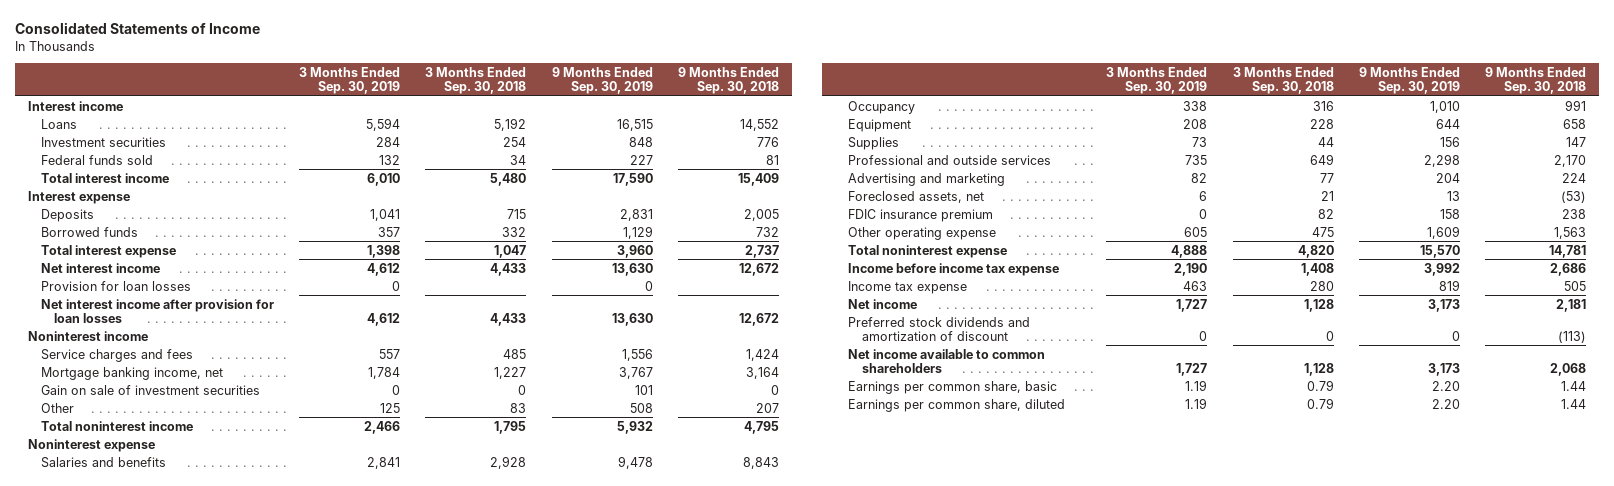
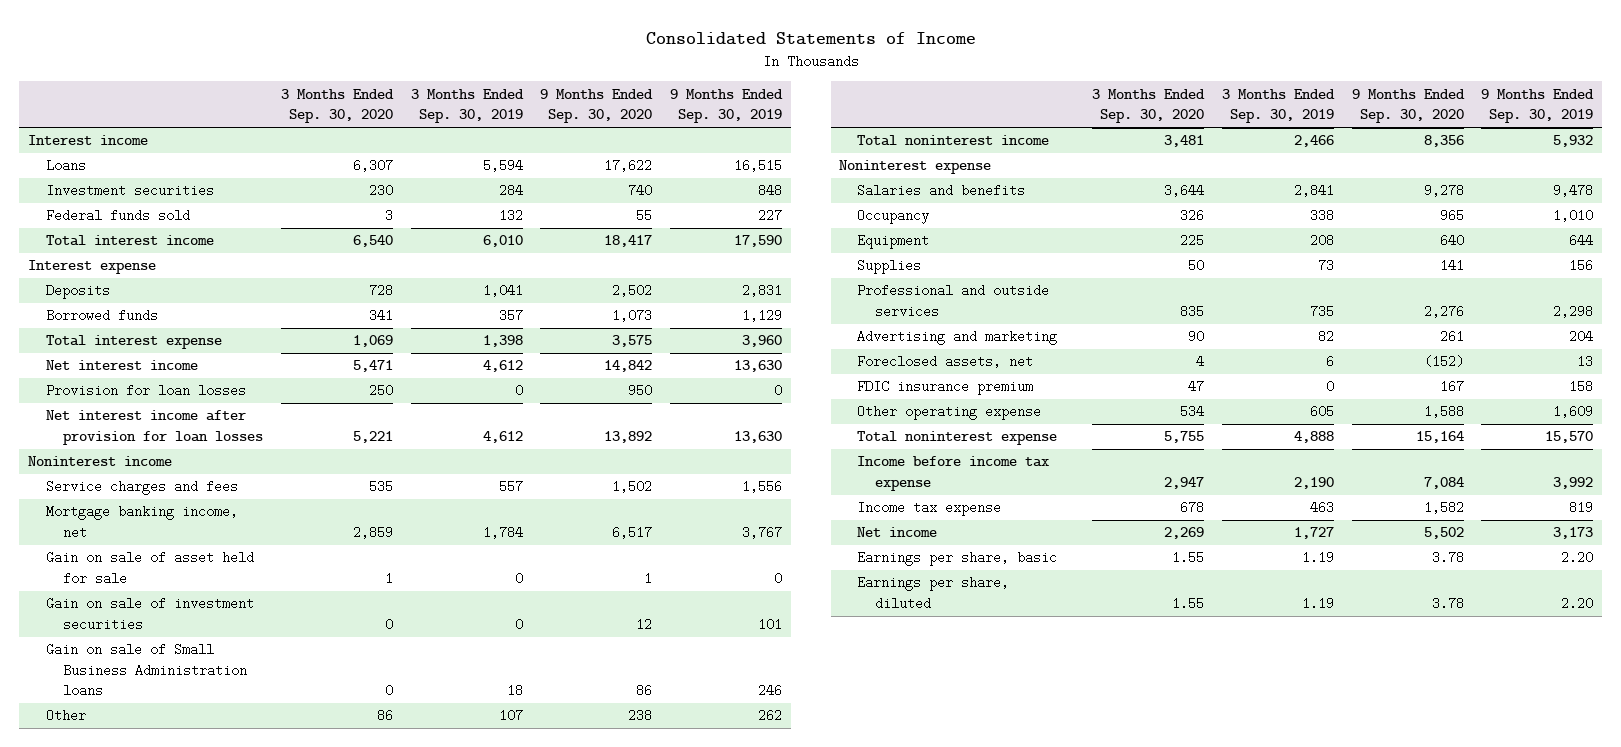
[425,66,527,95] 3 Months Ended Sep. 30, 2018 -> none
[677,66,779,95] 9 Months Ended Sep. 30, 2018 -> none
none -> [281,88,395,124] 3 Months Ended Sep. 30, 2020
none -> [540,88,654,124] 9 Months Ended Sep. 30, 2020
none -> [45,551,254,585] Gain on sale of asset held for sale
none -> [45,643,248,698] Gain on sale of Small Business Administration loans
[380,402,401,413] 125 -> [498,709,523,723] 107
[629,402,653,413] 508 -> [757,709,782,723] 262
[848,316,1031,341] Preferred stock dividends and amortization of discount -> none
[848,348,1046,373] Net income available to common shareholders -> none
[848,380,1058,394] Earnings per common share, basic -> [857,551,1058,567] Earnings per share, basic
[848,398,1066,412] Earnings per common share, diluted -> [857,576,1010,610] Earnings per share, diluted

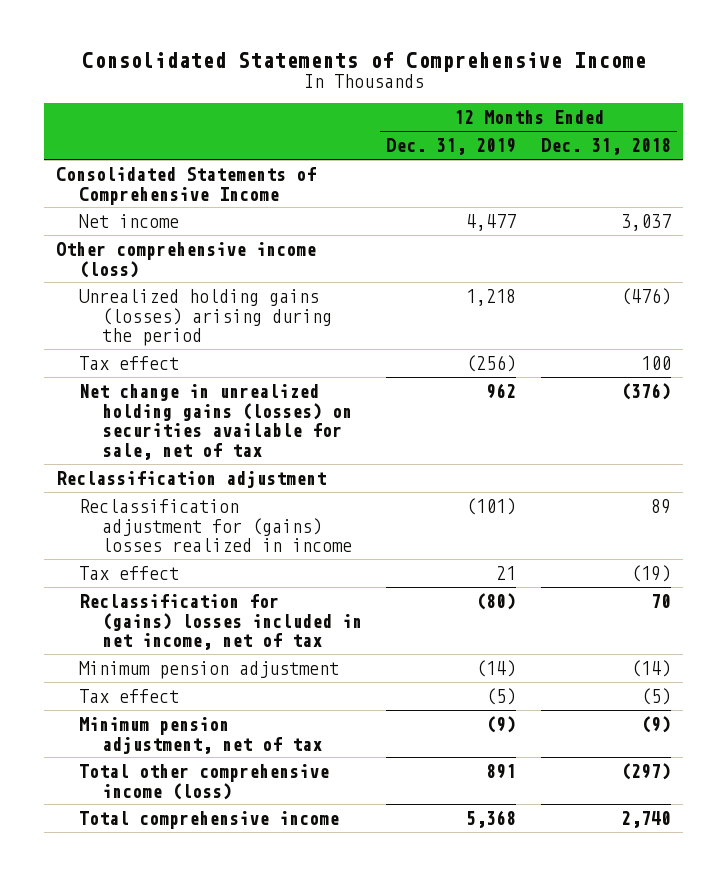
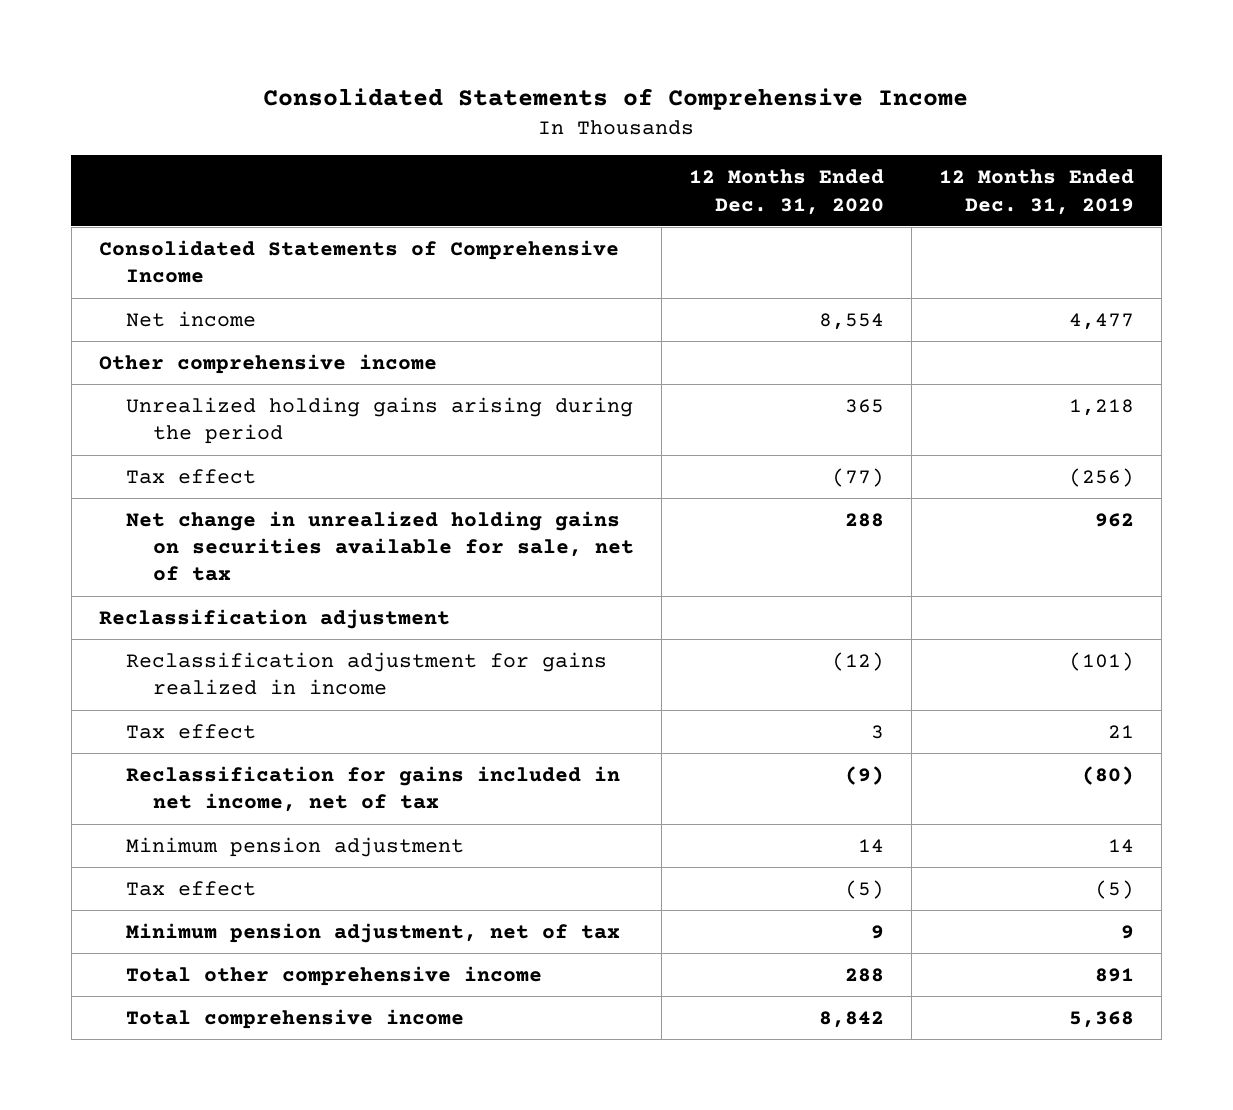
[541,138,672,156] Dec. 31, 2018 -> none
none -> [689,169,885,215] 12 Months Ended Dec. 31, 2020
[56,241,317,278] Other comprehensive income (loss) -> [98,353,437,374] Other comprehensive income
[79,288,332,347] Unrealized holding gains (losses) arising during the period -> [126,396,634,445] Unrealized holding gains arising during the period
[79,383,352,460] Net change in unrealized holding gains (losses) on securities available for sale, net of tax -> [126,510,635,582] Net change in unrealized holding gains on securities available for sale, net of tax
[79,498,352,553] Reclassification adjustment for (gains) losses realized in income -> [126,651,608,696] Reclassification adjustment for gains realized in income
[79,593,362,651] Reclassification for (gains) losses included in net income, net of tax -> [126,765,621,813] Reclassification for gains included in net income, net of tax
[476,659,517,677] (14) -> [1108,838,1135,852] 14
[486,715,517,733] (9) -> [1121,924,1135,939] 9
[79,763,330,800] Total other comprehensive income (loss) -> [126,965,543,986] Total other comprehensive income

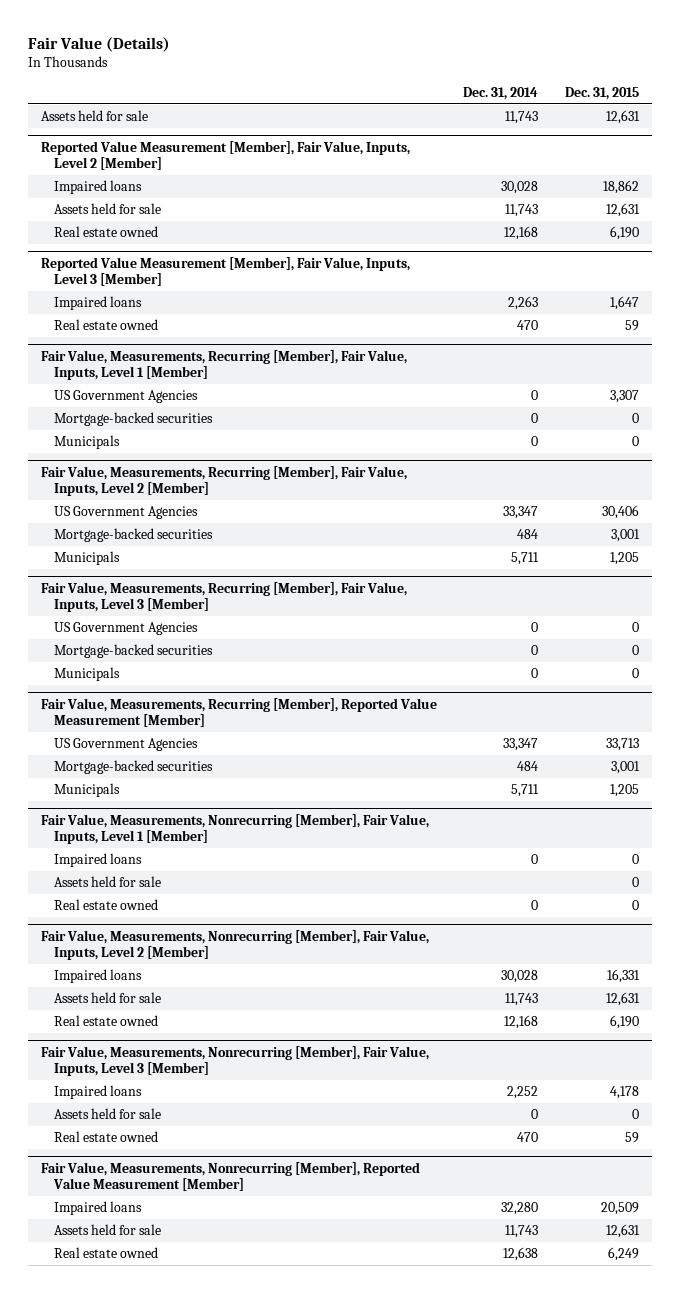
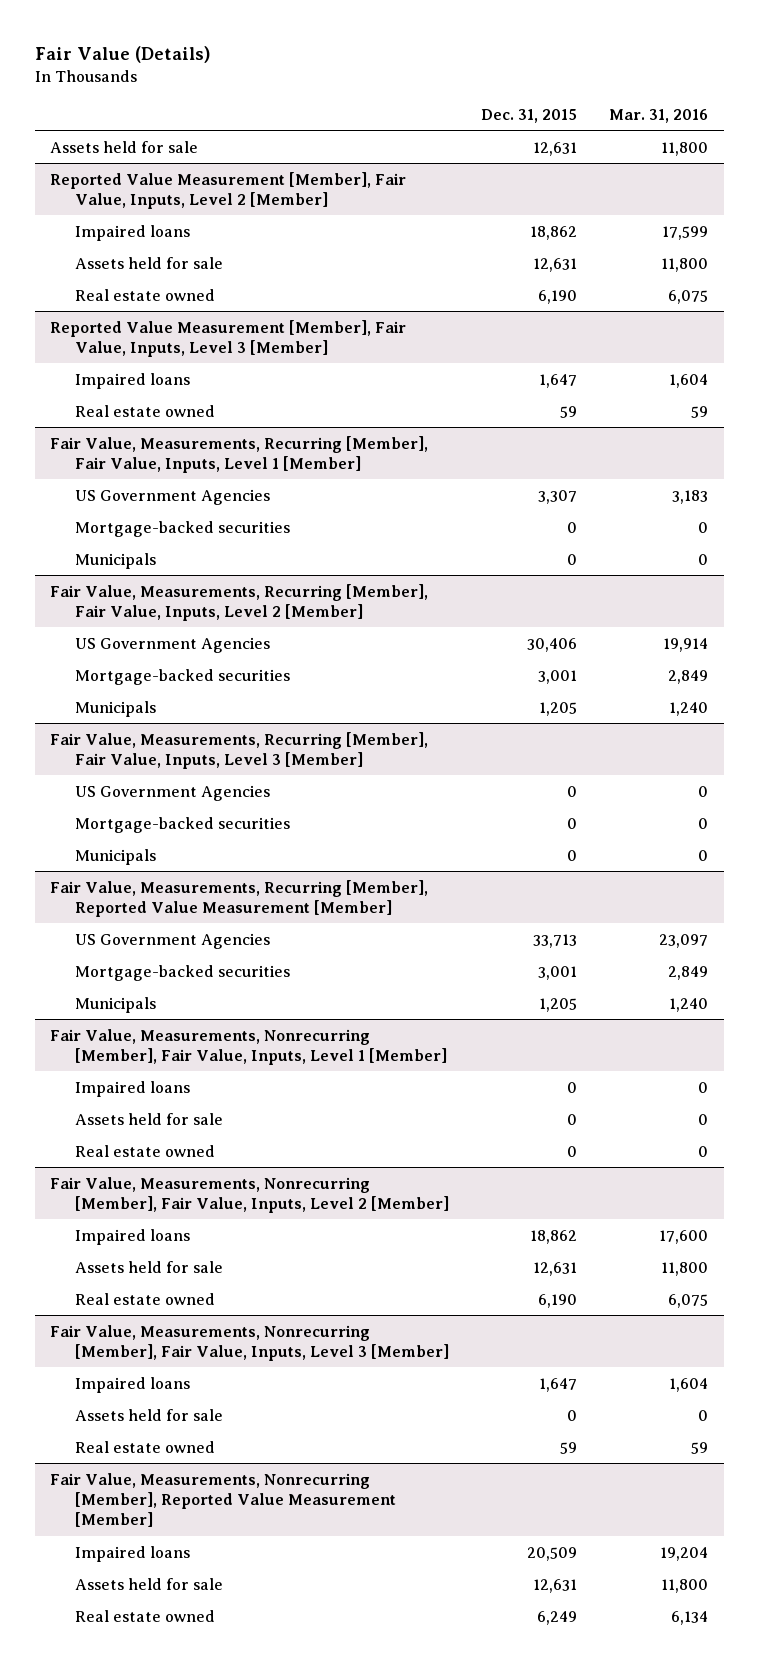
[463,86,539,100] Dec. 31, 2014 -> none
none -> [608,108,708,123] Mar. 31, 2016
[606,969,640,984] 16,331 -> [530,1229,578,1244] 18,862
[609,1086,639,1100] 4,178 -> [539,1377,578,1392] 1,647

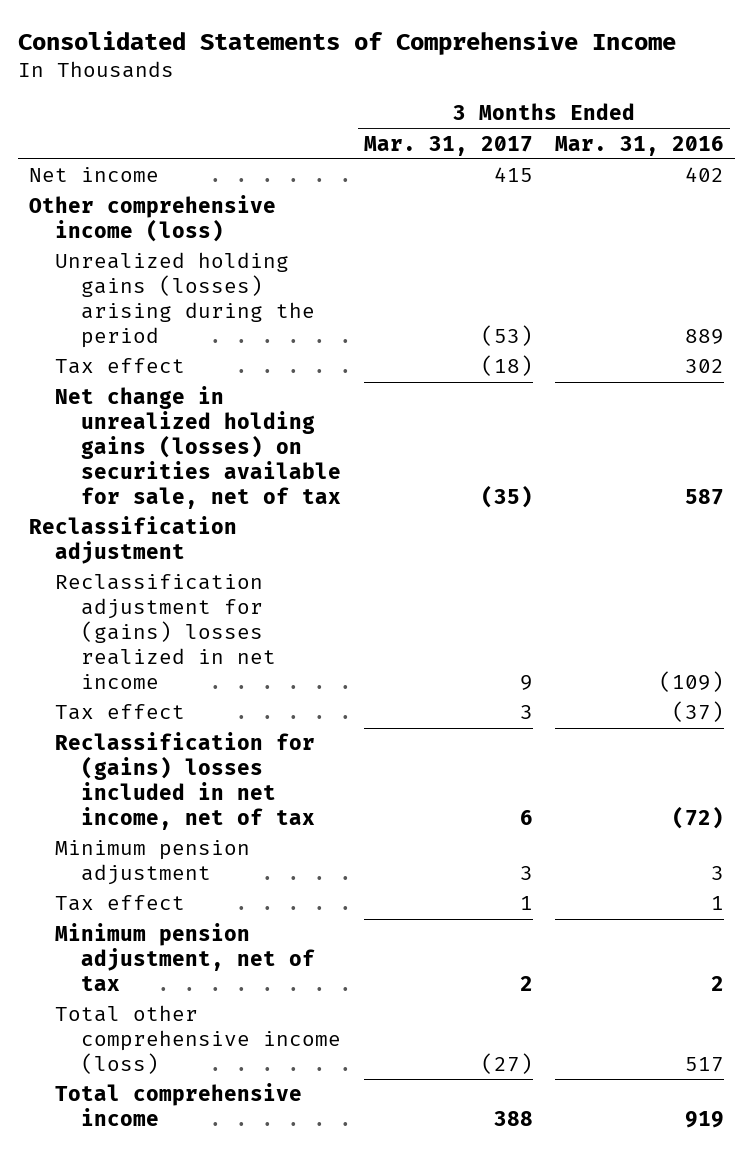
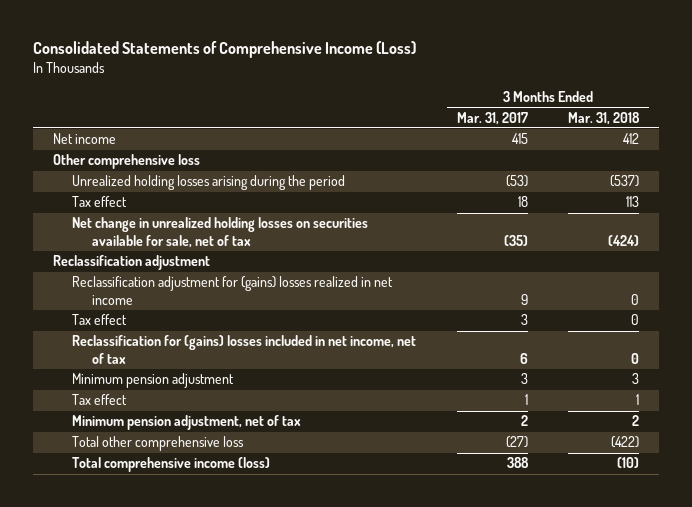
[18,30,677,55] Consolidated Statements of Comprehensive Income -> [32,41,416,59] Consolidated Statements of Comprehensive Income (Loss)
[555,135,725,156] Mar. 31, 2016 -> none
none -> [568,111,641,125] Mar. 31, 2018
[29,195,277,243] Other comprehensive income (loss) -> [52,154,200,170] Other comprehensive loss
[55,252,316,349] Unrealized holding gains (losses) arising during the period -> [72,175,346,191] Unrealized holding losses arising during the period
[480,355,533,377] (18) -> [517,196,528,208] 18
[55,386,342,510] Net change in unrealized holding gains (losses) on securities available for sale, net of tax -> [72,217,369,248] Net change in unrealized holding losses on securities available for sale, net of tax
[55,1005,342,1075] Total other comprehensive income (loss) -> [72,436,245,452] Total other comprehensive loss
[55,1083,303,1127] Total comprehensive income -> [72,457,271,473] Total comprehensive income (loss)

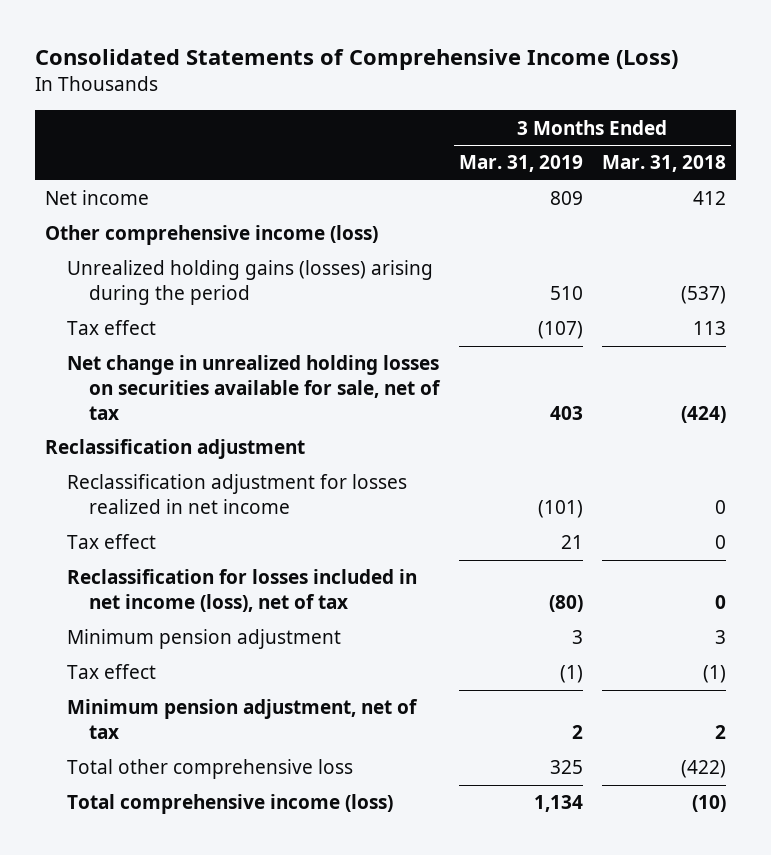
[456,111,528,125] Mar. 31, 2017 -> none
none -> [458,155,583,173] Mar. 31, 2019
[52,154,200,170] Other comprehensive loss -> [44,225,378,246] Other comprehensive income (loss)
[72,175,346,191] Unrealized holding losses arising during the period -> [67,260,434,306] Unrealized holding gains (losses) arising during the period
[72,276,394,305] Reclassification adjustment for (gains) losses realized in net income -> [67,474,408,515] Reclassification adjustment for losses realized in net income
[72,335,417,364] Reclassification for (gains) losses included in net income, net of tax -> [67,569,418,613] Reclassification for losses included in net income (loss), net of tax
[636,394,640,406] 1 -> [703,665,727,684] (1)

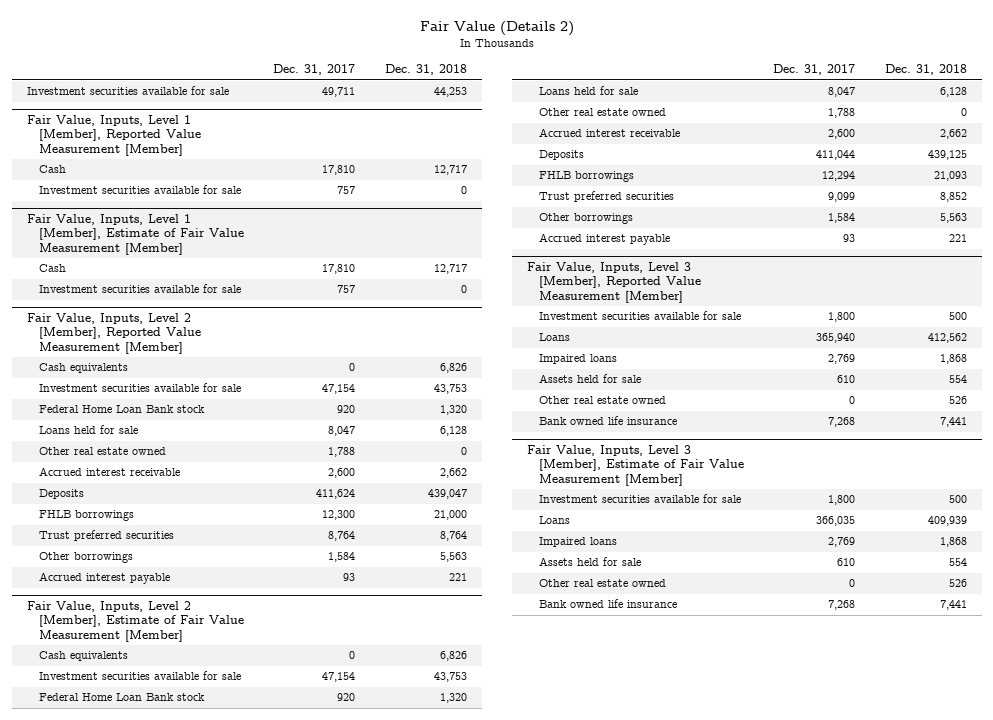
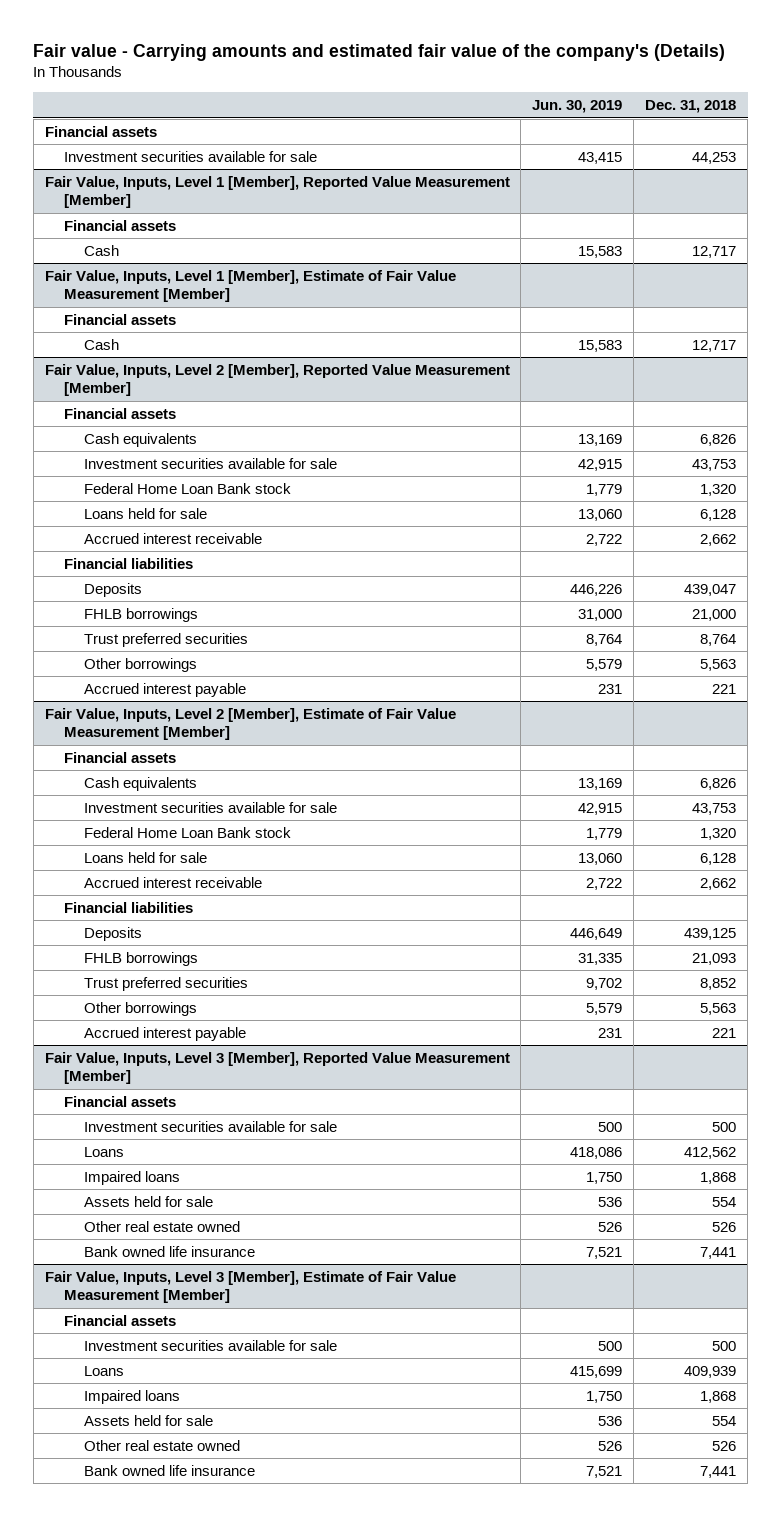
[419,20,574,36] Fair Value (Details 2) -> [33,43,726,61] Fair value - Carrying amounts and estimated fair value of the company's (Details)
[273,64,356,76] Dec. 31, 2017 -> none
none -> [532,100,623,114] Jun. 30, 2019
none -> [44,125,157,137] Financial assets
none -> [64,219,177,231] Financial assets
[38,185,241,195] Investment securities available for sale -> none
none -> [64,313,177,325] Financial assets
[38,284,241,294] Investment securities available for sale -> none
none -> [64,407,177,419] Financial assets
[38,447,166,456] Other real estate owned -> none
none -> [64,557,194,569] Financial liabilities
none -> [64,751,177,763] Financial assets
[538,108,666,117] Other real estate owned -> none
none -> [64,901,194,913] Financial liabilities
none -> [64,1095,177,1107] Financial assets
none -> [64,1314,177,1326] Financial assets

